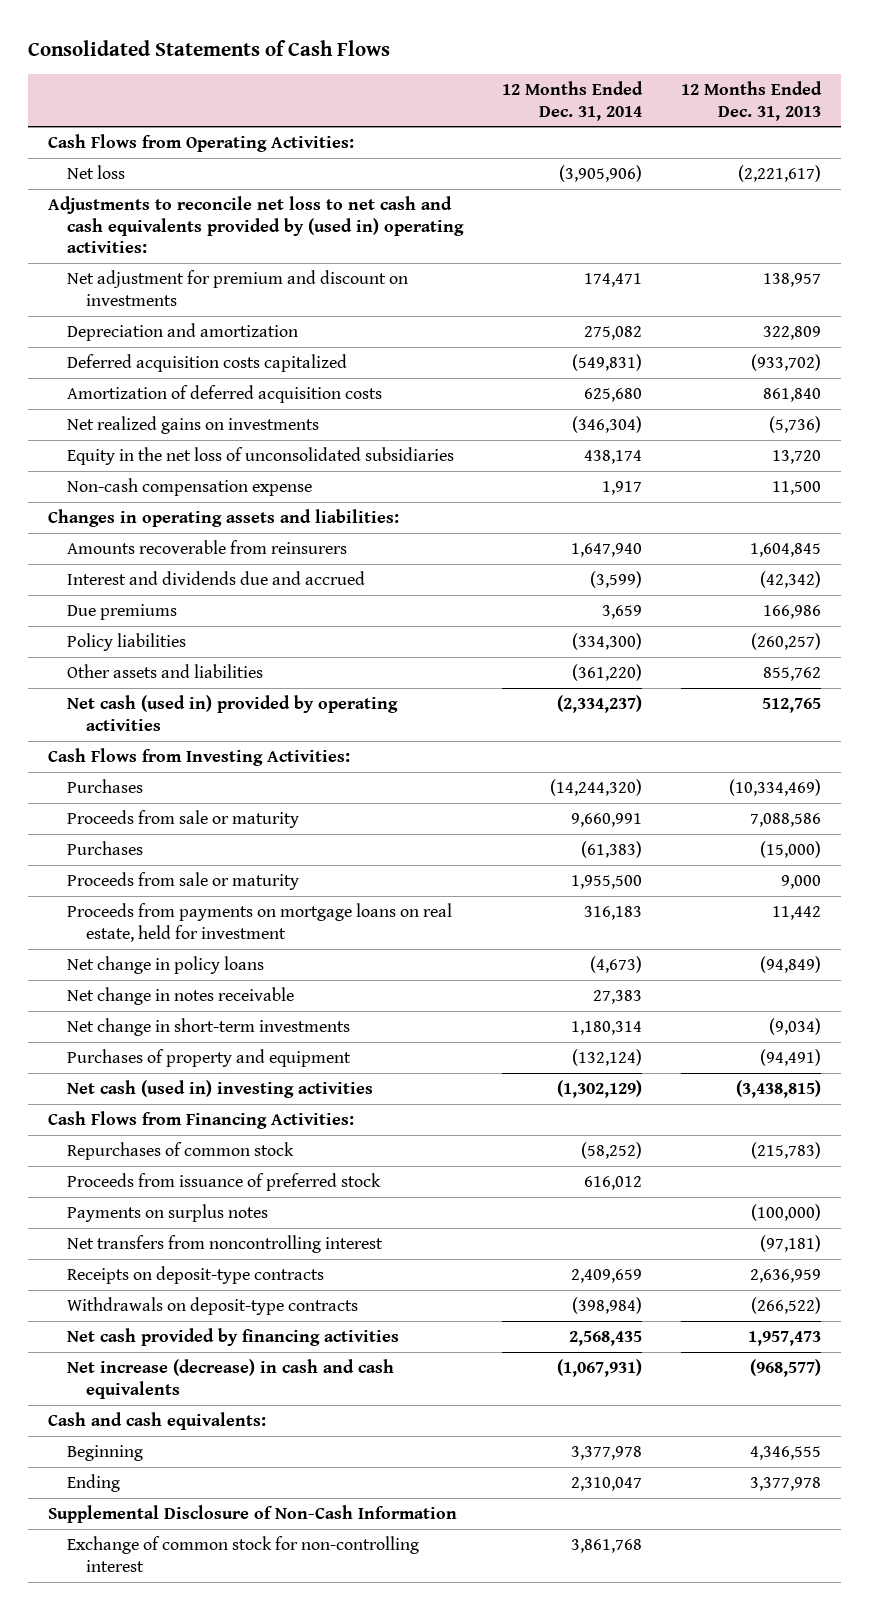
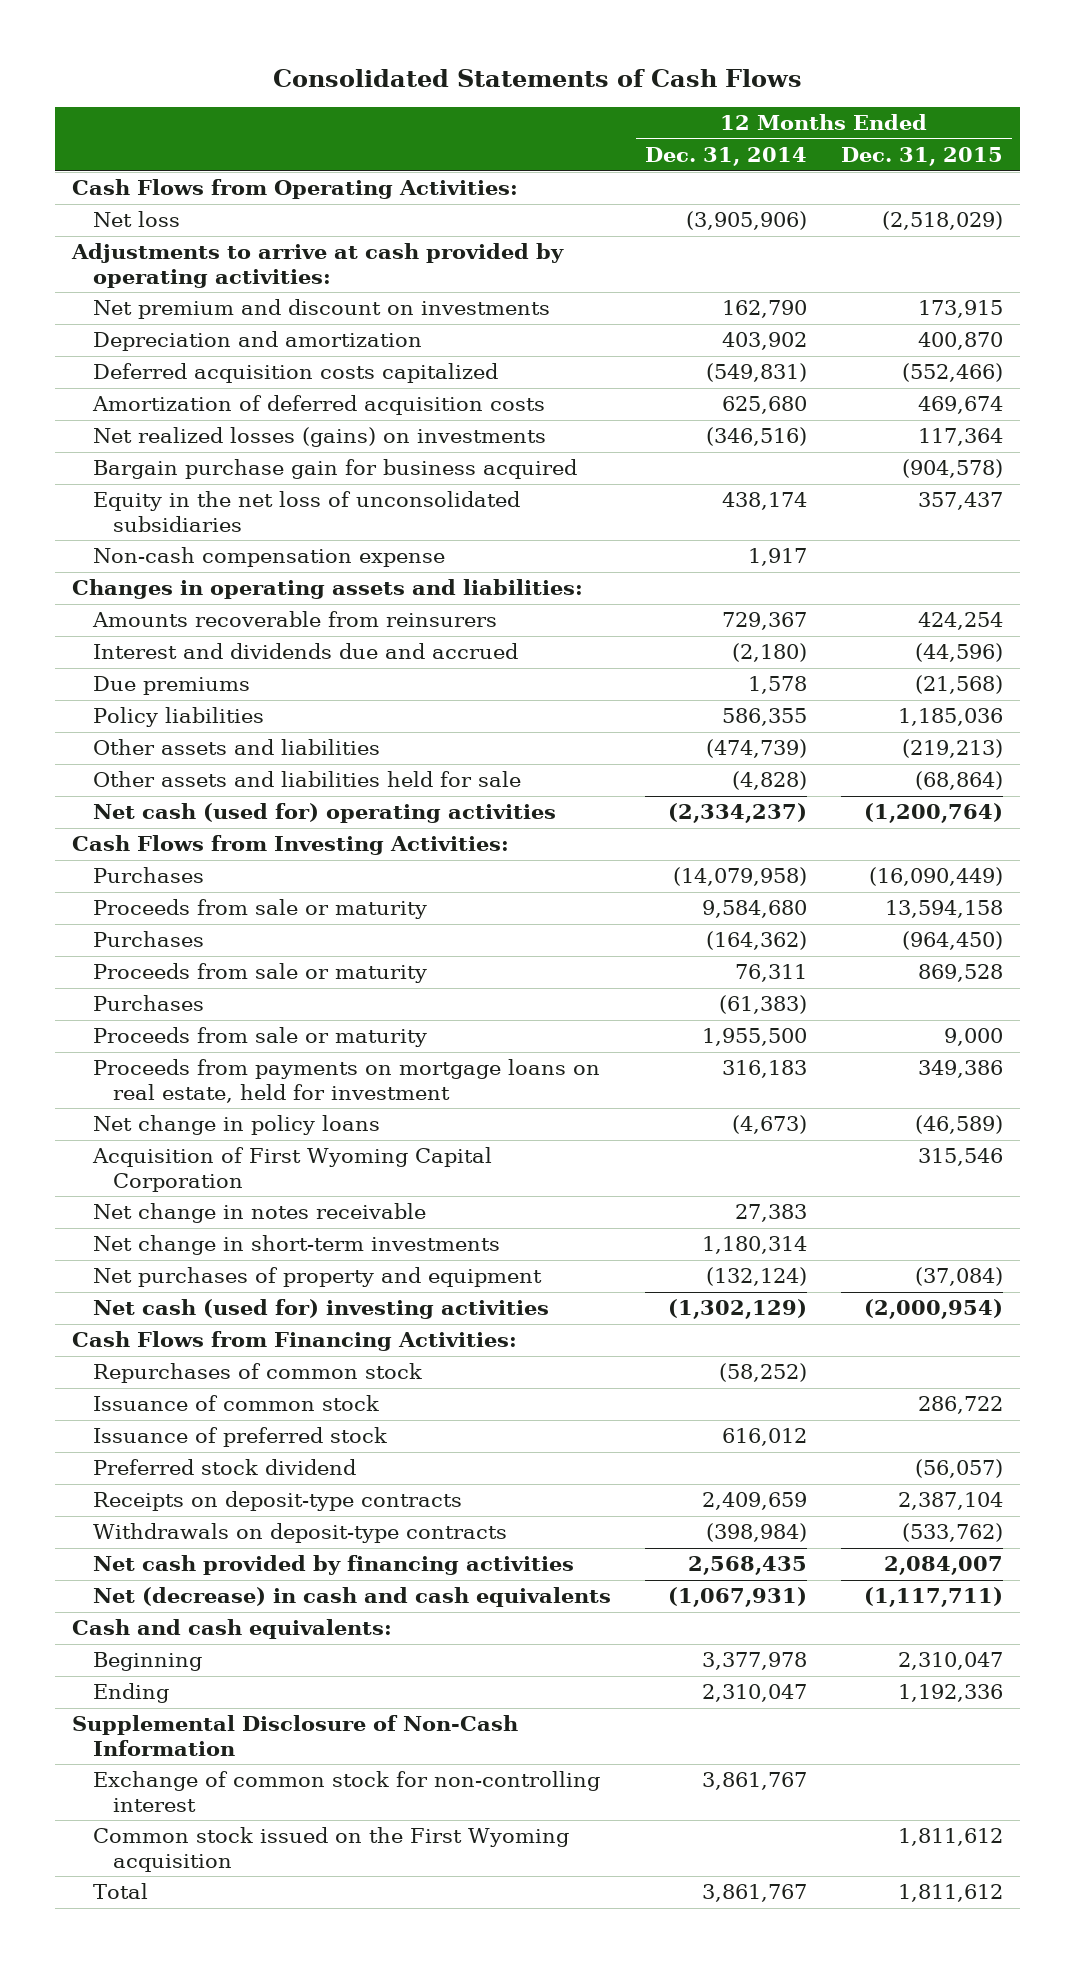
[681,80,823,121] 12 Months Ended Dec. 31, 2013 -> none
none -> [841,147,1004,167] Dec. 31, 2015
[47,195,464,254] Adjustments to reconcile net loss to net cash and cash equivalents provided by (used in) operating activities: -> [71,243,565,288] Adjustments to arrive at cash provided by operating activities:
[66,269,408,306] Net adjustment for premium and discount on investments -> [92,299,550,320] Net premium and discount on investments
[583,272,642,287] 174,471 -> [721,300,807,319] 162,790
[583,325,642,340] 275,082 -> [721,332,807,351] 403,902
[66,415,319,434] Net realized gains on investments -> [92,427,546,448] Net realized losses (gains) on investments
[571,415,642,433] (346,304) -> [705,427,807,447] (346,516)
none -> [92,459,577,480] Bargain purchase gain for business acquired
[570,542,642,557] 1,647,940 -> [721,612,807,631] 729,367
[589,570,642,588] (3,599) -> [731,643,807,663] (2,180)
[601,604,642,619] 3,659 -> [747,676,807,695] 1,578
[571,632,642,650] (334,300) -> [721,708,807,727] 586,355
[571,663,642,681] (361,220) -> [705,739,807,759] (474,739)
none -> [92,771,521,788] Other assets and liabilities held for sale
[66,694,398,731] Net cash (used in) provided by operating activities -> [92,803,556,824] Net cash (used for) operating activities
[549,778,642,796] (14,244,320) -> [672,867,807,887] (14,079,958)
[570,812,642,827] 9,660,991 -> [701,900,807,919] 9,584,680
none -> [92,931,204,948] Purchases
none -> [92,963,427,984] Proceeds from sale or maturity
none -> [91,1147,492,1192] Acquisition of First Wyoming Capital Corporation
[66,1048,351,1067] Purchases of property and equipment -> [92,1267,542,1288] Net purchases of property and equipment
[66,1079,373,1098] Net cash (used in) investing activities -> [92,1299,549,1320] Net cash (used for) investing activities
[66,1203,268,1222] Payments on surplus notes -> none
[66,1234,383,1253] Net transfers from noncontrolling interest -> none
none -> [92,1395,379,1412] Issuance of common stock
[66,1172,381,1191] Proceeds from issuance of preferred stock -> [92,1427,387,1448] Issuance of preferred stock
none -> [92,1459,356,1476] Preferred stock dividend
[66,1358,394,1399] Net increase (decrease) in cash and cash equivalents -> [92,1587,611,1608] Net (decrease) in cash and cash equivalents
[570,1538,642,1553] 3,861,768 -> [701,1772,807,1791] 3,861,767
none -> [92,1827,569,1872] Common stock issued on the First Wyoming acquisition
none -> [92,1883,148,1900] Total

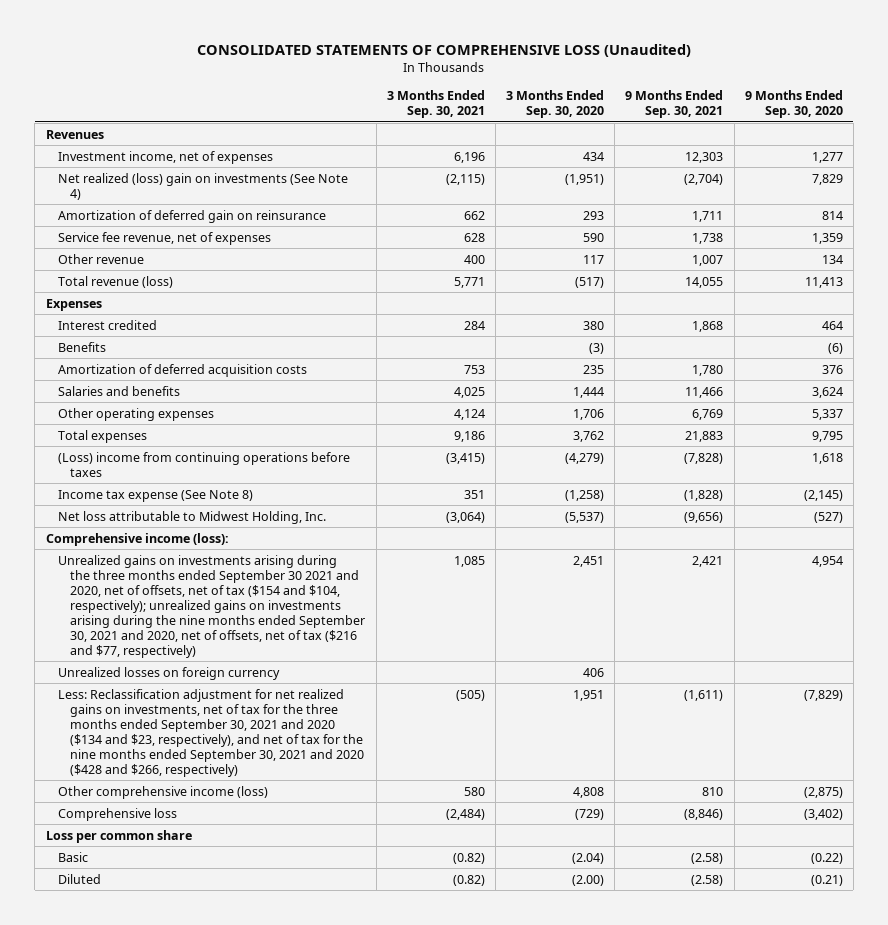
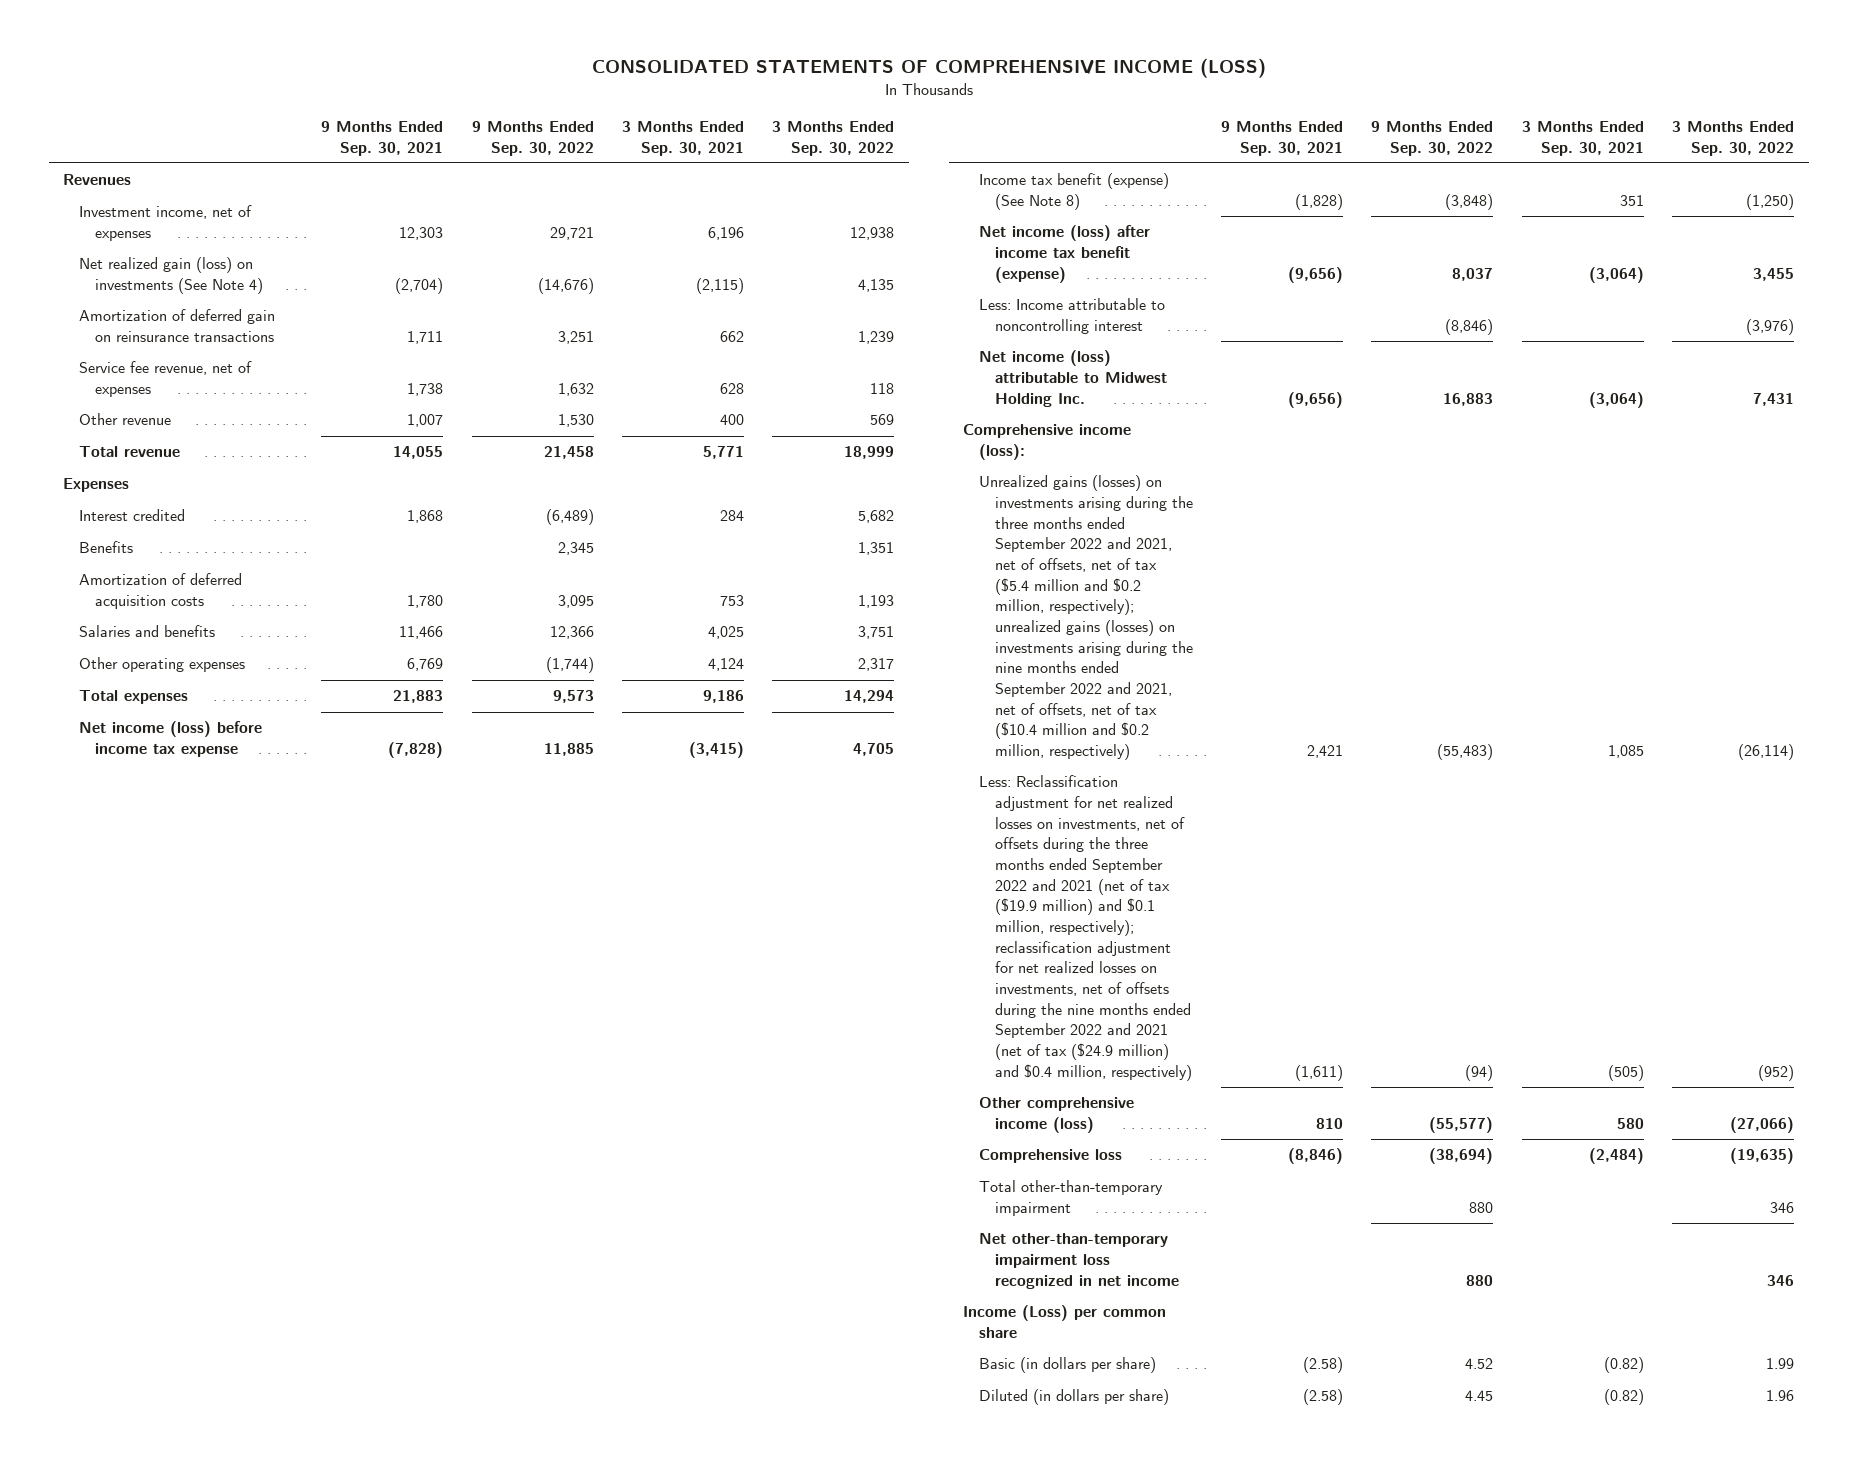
[197,43,692,57] CONSOLIDATED STATEMENTS OF COMPREHENSIVE LOSS (Unaudited) -> [591,58,1266,79] CONSOLIDATED STATEMENTS OF COMPREHENSIVE INCOME (LOSS)
[506,90,605,119] 3 Months Ended Sep. 30, 2020 -> none
[744,90,843,119] 9 Months Ended Sep. 30, 2020 -> none
none -> [471,121,594,156] 9 Months Ended Sep. 30, 2022
none -> [772,121,895,156] 3 Months Ended Sep. 30, 2022
[57,172,348,200] Net realized (loss) gain on investments (See Note 4) -> [78,257,263,294] Net realized gain (loss) on investments (See Note 4)
[57,209,326,223] Amortization of deferred gain on reinsurance -> [78,309,275,342] Amortization of deferred gain on reinsurance transactions
[57,275,173,288] Total revenue (loss) -> [78,446,180,458] Total revenue
[57,451,350,477] (Loss) income from continuing operations before taxes -> [78,721,262,757] Net income (loss) before income tax expense
[57,489,253,502] Income tax expense (See Note 8) -> [978,173,1169,210] Income tax benefit (expense) (See Note 8)
none -> [978,225,1150,283] Net income (loss) after income tax benefit (expense)
none -> [978,298,1165,334] Less: Income attributable to noncontrolling interest
[57,510,326,524] Net loss attributable to Midwest Holding, Inc. -> [978,350,1167,407] Net income (loss) attributable to Midwest Holding Inc.
[57,666,280,680] Unrealized losses on foreign currency -> none
[57,554,366,658] Unrealized gains on investments arising during the three months ended September 30 2021 and 2020, net of offsets, net of tax ($154 and $104, respectively); unrealized gains on investments arising during the nine months ended September 30, 2021 and 2020, net of offsets, net of tax ($216 and $77, respectively) -> [978,475,1193,760] Unrealized gains (losses) on investments arising during the three months ended September 2022 and 2021, net of offsets, net of tax ($5.4 million and $0.2 million, respectively); unrealized gains (losses) on investments arising during the nine months ended September 2022 and 2021, net of offsets, net of tax ($10.4 million and $0.2 million, respectively)
[57,688,365,777] Less: Reclassification adjustment for net realized gains on investments, net of tax for the three months ended September 30, 2021 and 2020 ($134 and $23, respectively), and net of tax for the nine months ended September 30, 2021 and 2020 ($428 and $266, respectively) -> [978,775,1192,1081] Less: Reclassification adjustment for net realized losses on investments, net of offsets during the three months ended September 2022 and 2021 (net of tax ($19.9 million) and $0.1 million, respectively); reclassification adjustment for net realized losses on investments, net of offsets during the nine months ended September 2022 and 2021 (net of tax ($24.9 million) and $0.4 million, respectively)
none -> [978,1180,1163,1216] Total other-than-temporary impairment
none -> [978,1233,1179,1289] Net other-than-temporary impairment loss recognized in net income
[45,829,192,843] Loss per common share -> [962,1305,1166,1338] Income (Loss) per common share
[57,851,88,862] Basic -> [978,1357,1156,1374] Basic (in dollars per share)
[57,873,101,884] Diluted -> [978,1389,1169,1406] Diluted (in dollars per share)

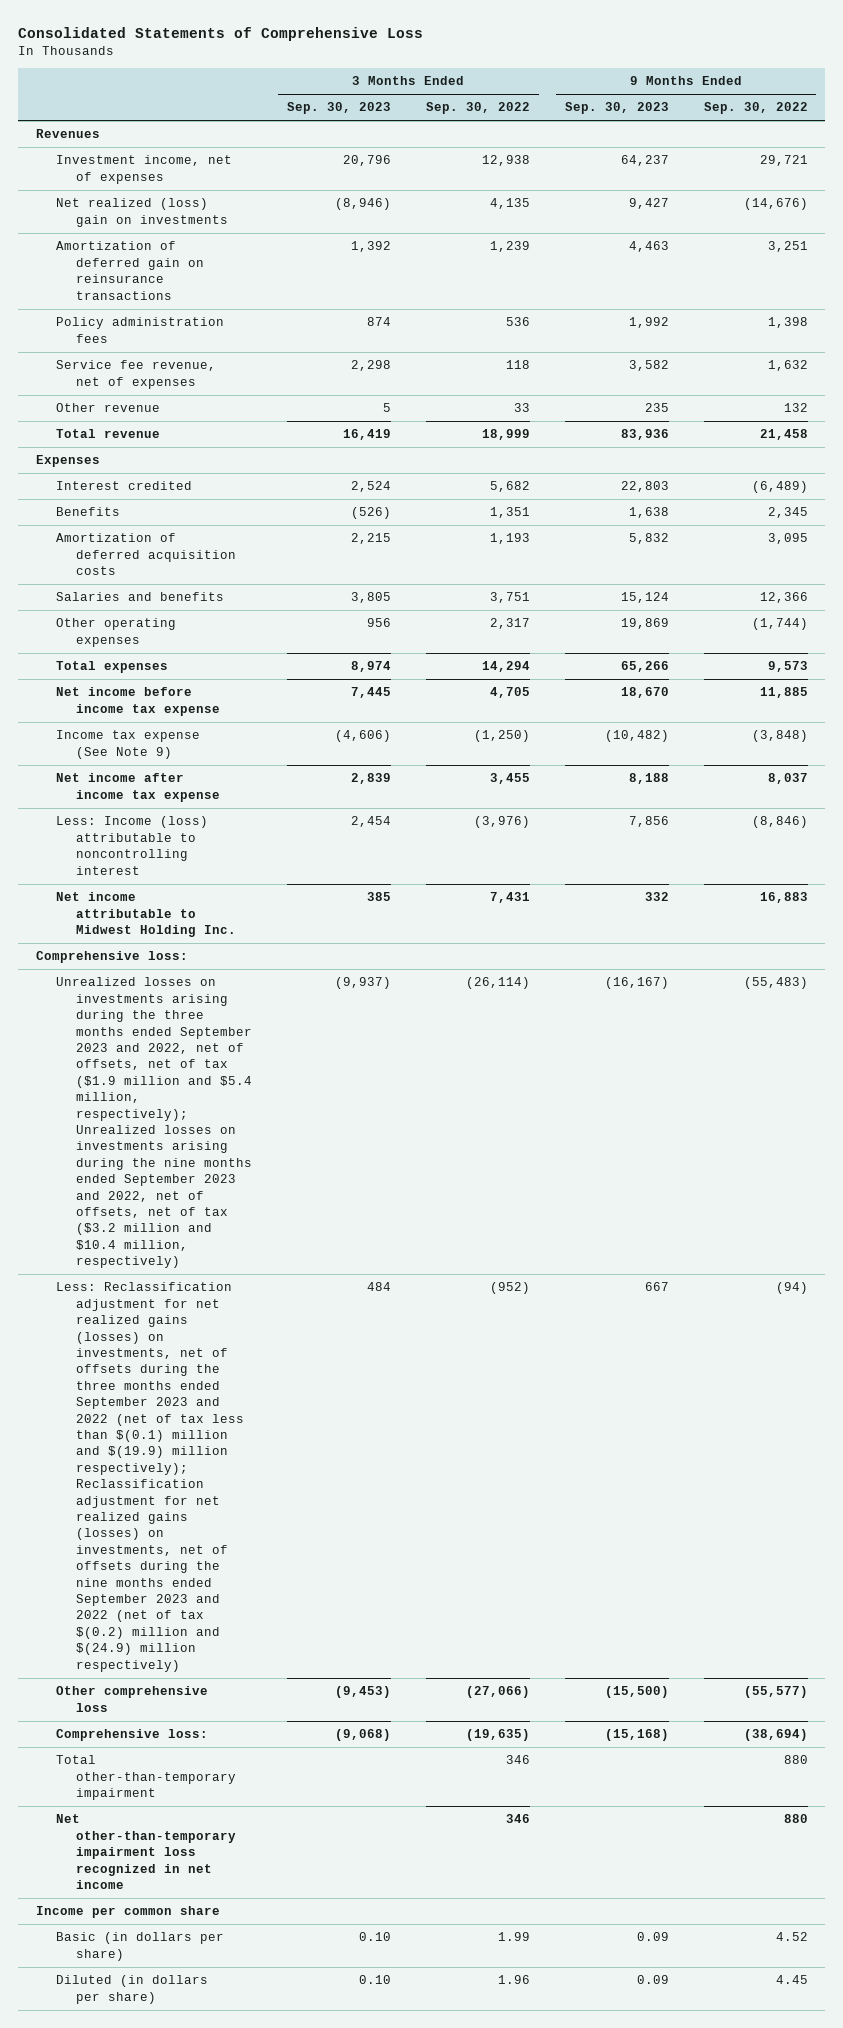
[591,58,1266,79] CONSOLIDATED STATEMENTS OF COMPREHENSIVE INCOME (LOSS) -> [18,27,424,42] Consolidated Statements of Comprehensive Loss
[321,121,444,156] 9 Months Ended Sep. 30, 2021 -> none
[622,121,745,156] 3 Months Ended Sep. 30, 2021 -> none
none -> [286,102,391,115] Sep. 30, 2023
none -> [564,102,669,115] Sep. 30, 2023
[78,257,263,294] Net realized gain (loss) on investments (See Note 4) -> [55,198,229,227] Net realized (loss) gain on investments
none -> [55,317,224,343] Policy administration fees
[557,414,594,428] 1,530 -> [783,403,808,413] 132
[870,414,895,426] 569 -> [513,403,530,413] 33
[78,721,262,757] Net income (loss) before income tax expense -> [55,687,221,716] Net income before income tax expense
[978,173,1169,210] Income tax benefit (expense) (See Note 8) -> [55,730,200,759] Income tax expense (See Note 9)
[978,225,1150,283] Net income (loss) after income tax benefit (expense) -> [55,773,221,802] Net income after income tax expense
[978,298,1165,334] Less: Income attributable to noncontrolling interest -> [55,816,208,875] Less: Income (loss) attributable to noncontrolling interest
[978,350,1167,407] Net income (loss) attributable to Midwest Holding Inc. -> [55,892,237,938] Net income attributable to Midwest Holding Inc.
[962,424,1131,460] Comprehensive income (loss): -> [35,951,188,964] Comprehensive loss:
[978,475,1193,760] Unrealized gains (losses) on investments arising during the three months ended September 2022 and 2021, net of offsets, net of tax ($5.4 million and $0.2 million, respectively); unrealized gains (losses) on investments arising during the nine months ended September 2022 and 2021, net of offsets, net of tax ($10.4 million and $0.2 million, respectively) -> [55,977,253,1269] Unrealized losses on investments arising during the three months ended September 2023 and 2022, net of offsets, net of tax ($1.9 million and $5.4 million, respectively); Unrealized losses on investments arising during the nine months ended September 2023 and 2022, net of offsets, net of tax ($3.2 million and $10.4 million, respectively)
[978,775,1192,1081] Less: Reclassification adjustment for net realized losses on investments, net of offsets during the three months ended September 2022 and 2021 (net of tax ($19.9 million) and $0.1 million, respectively); reclassification adjustment for net realized losses on investments, net of offsets during the nine months ended September 2022 and 2021 (net of tax ($24.9 million) and $0.4 million, respectively) -> [55,1282,245,1672] Less: Reclassification adjustment for net realized gains (losses) on investments, net of offsets during the three months ended September 2023 and 2022 (net of tax less than $(0.1) million and $(19.9) million respectively); Reclassification adjustment for net realized gains (losses) on investments, net of offsets during the nine months ended September 2023 and 2022 (net of tax $(0.2) million and $(24.9) million respectively)
[978,1097,1134,1133] Other comprehensive income (loss) -> [55,1686,208,1712] Other comprehensive loss
[978,1149,1122,1164] Comprehensive loss -> [55,1729,208,1742] Comprehensive loss:
[962,1305,1166,1338] Income (Loss) per common share -> [35,1906,220,1919] Income per common share

